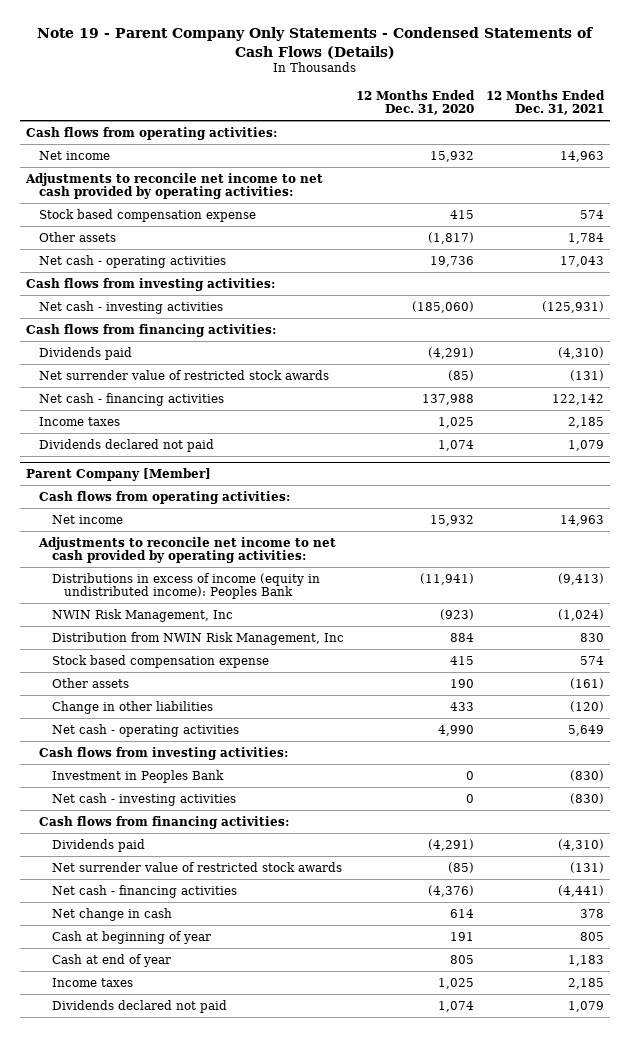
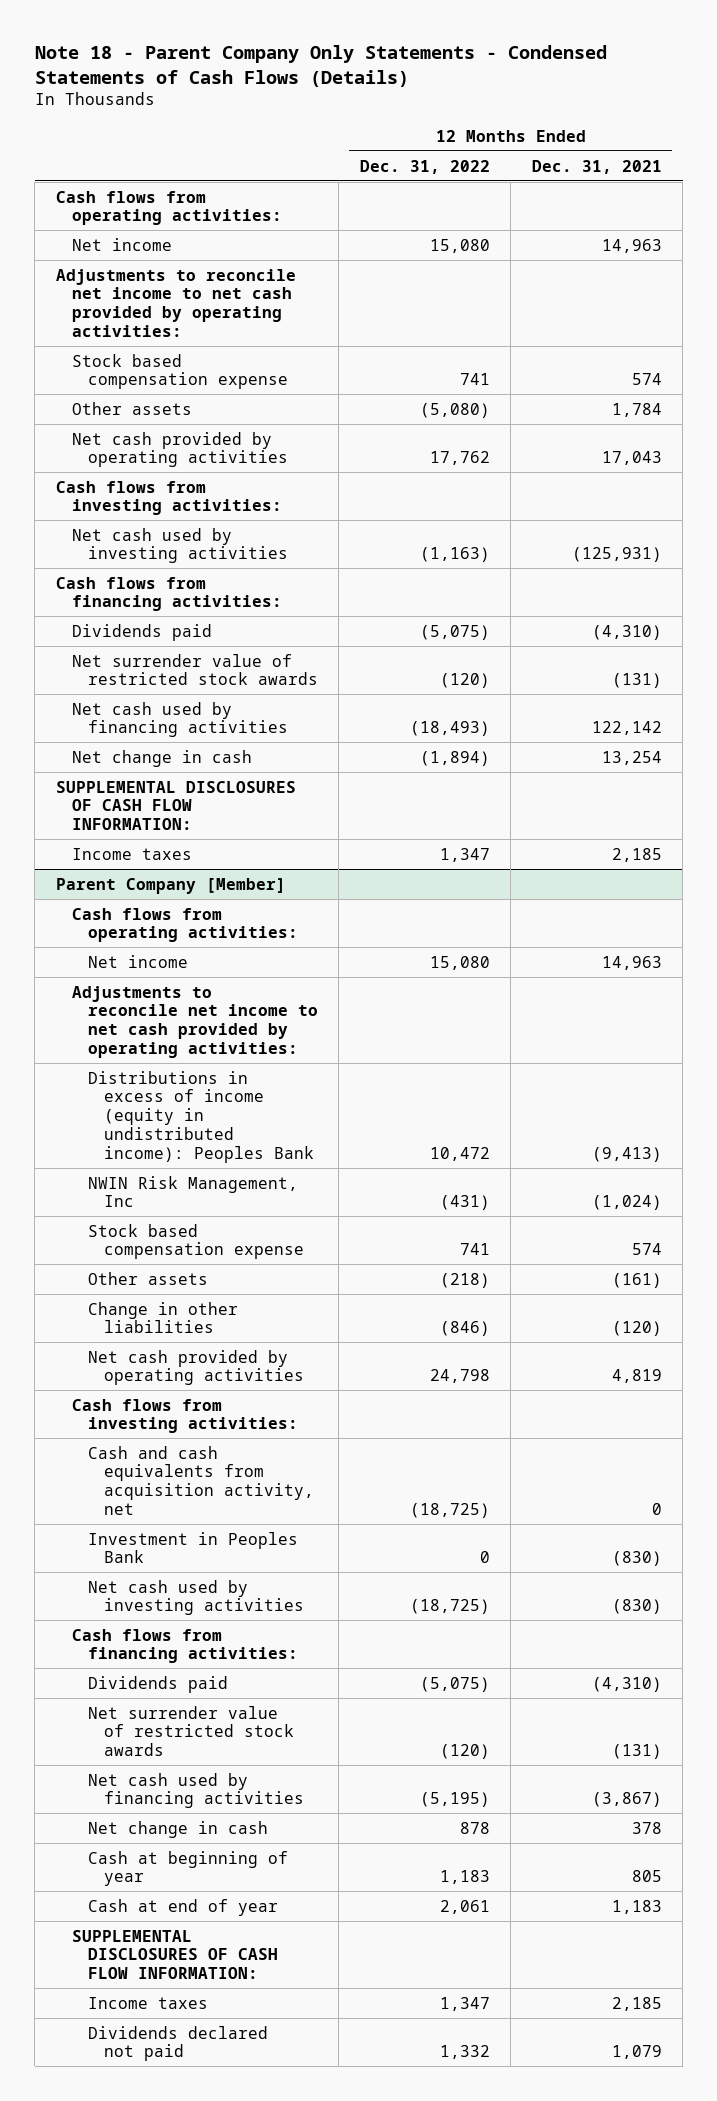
[37,27,594,59] Note 19 - Parent Company Only Statements - Condensed Statements of Cash Flows (Details) -> [34,45,607,87] Note 18 - Parent Company Only Statements - Condensed Statements of Cash Flows (Details)
[355,89,475,116] 12 Months Ended Dec. 31, 2020 -> none
none -> [359,159,490,174] Dec. 31, 2022
[39,254,227,268] Net cash - operating activities -> [71,431,288,468] Net cash provided by operating activities
[39,300,224,314] Net cash - investing activities -> [71,527,288,564] Net cash used by investing activities
[39,392,225,406] Net cash - financing activities -> [71,701,288,738] Net cash used by financing activities
none -> [71,749,252,767] Net change in cash
none -> [55,780,296,831] SUPPLEMENTAL DISCLOSURES OF CASH FLOW INFORMATION:
[39,438,215,452] Dividends declared not paid -> none
[51,631,344,645] Distribution from NWIN Risk Management, Inc -> none
[51,723,239,737] Net cash - operating activities -> [87,1349,304,1386] Net cash provided by operating activities
[568,724,605,736] 5,649 -> [611,1369,662,1384] 4,819
none -> [87,1445,314,1516] Cash and cash equivalents from acquisition activity, net
[51,792,236,806] Net cash - investing activities -> [87,1579,304,1616] Net cash used by investing activities
[51,884,237,898] Net cash - financing activities -> [87,1772,304,1809] Net cash used by financing activities
[558,884,605,897] (4,441) -> [591,1792,662,1808] (3,867)
none -> [71,1929,278,1980] SUPPLEMENTAL DISCLOSURES OF CASH FLOW INFORMATION:

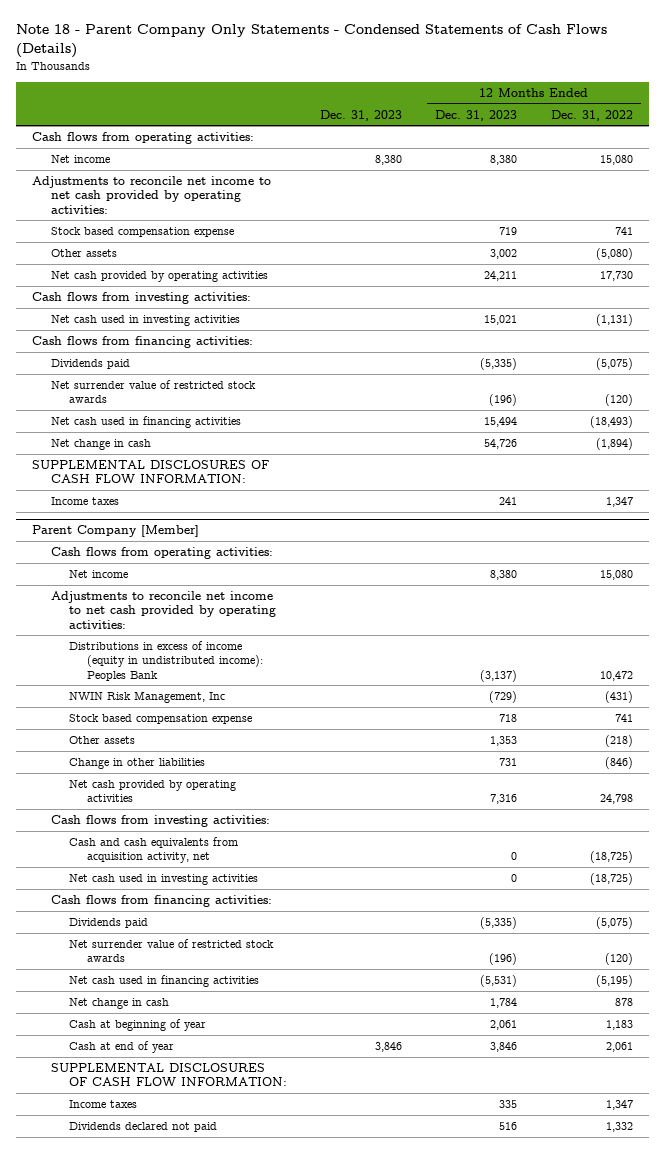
[531,159,662,174] Dec. 31, 2021 -> none
none -> [320,109,403,121] Dec. 31, 2023
none -> [435,109,518,121] Dec. 31, 2023
[429,451,490,466] 17,762 -> [599,271,633,282] 17,730
[71,527,288,564] Net cash used by investing activities -> [50,315,240,327] Net cash used in investing activities
[419,547,490,563] (1,163) -> [595,314,633,327] (1,131)
[71,701,288,738] Net cash used by financing activities -> [50,416,241,429] Net cash used in financing activities
[87,1531,298,1564] Investment in Peoples Bank -> none
[87,1579,304,1616] Net cash used by investing activities -> [68,874,258,886] Net cash used in investing activities
[87,1772,304,1809] Net cash used by financing activities -> [68,975,259,988] Net cash used in financing activities

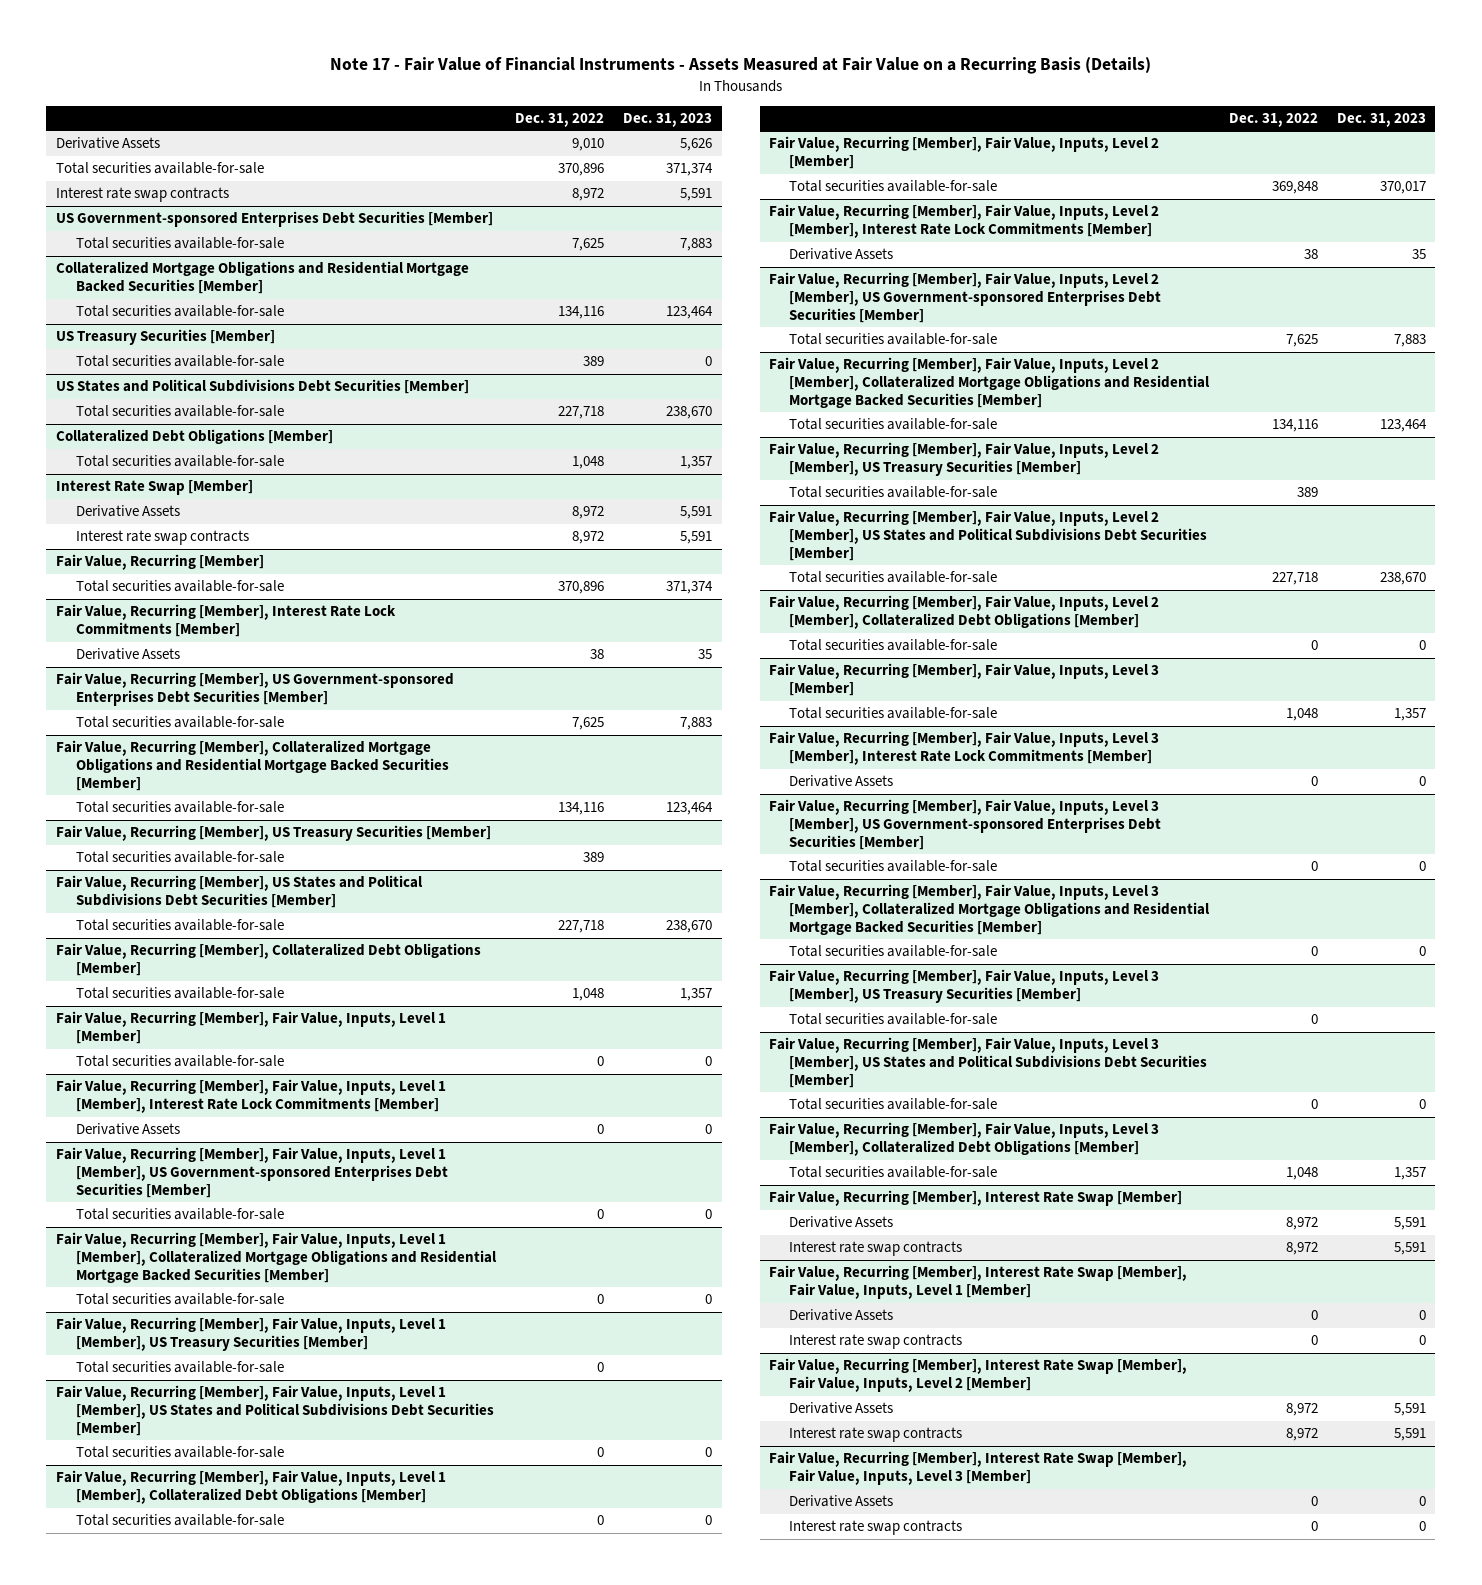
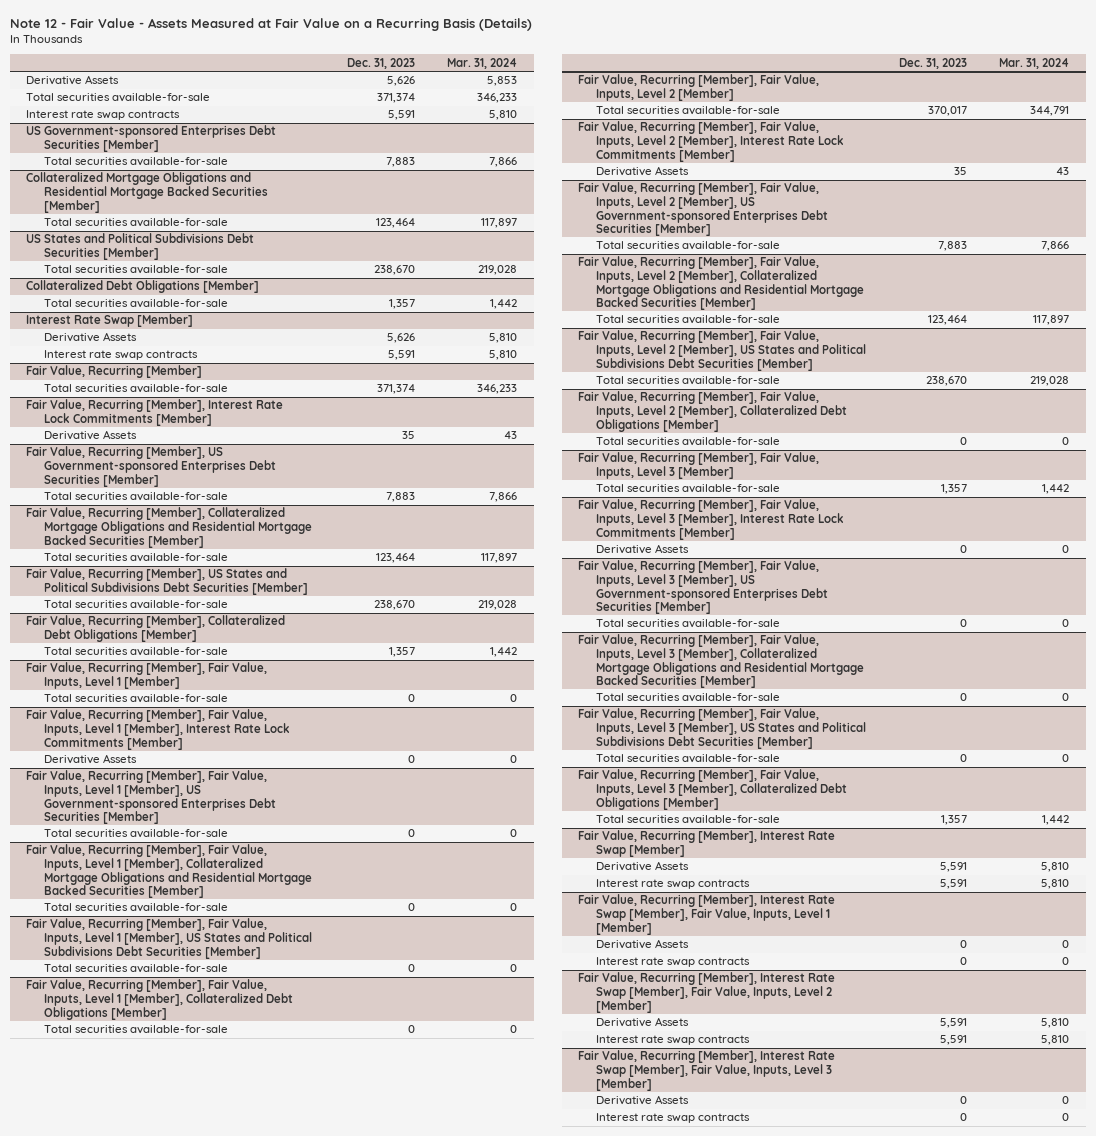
[329,56,1151,74] Note 17 - Fair Value of Financial Instruments - Assets Measured at Fair Value on a Recurring Basis (Details) -> [10,17,533,31] Note 12 - Fair Value - Assets Measured at Fair Value on a Recurring Basis (Details)
[515,113,605,128] Dec. 31, 2022 -> none
none -> [447,57,518,69] Mar. 31, 2024
[55,329,275,346] US Treasury Securities [Member] -> none
[75,355,284,368] Total securities available-for-sale -> none
[680,506,713,520] 5,591 -> [386,333,415,344] 5,626
[55,825,491,842] Fair Value, Recurring [Member], US Treasury Securities [Member] -> none
[75,851,284,864] Total securities available-for-sale -> none
[55,1317,446,1352] Fair Value, Recurring [Member], Fair Value, Inputs, Level 1 [Member], US Treasury Securities [Member] -> none
[75,1361,284,1374] Total securities available-for-sale -> none
[769,442,1160,477] Fair Value, Recurring [Member], Fair Value, Inputs, Level 2 [Member], US Treasury Securities [Member] -> none
[789,486,998,499] Total securities available-for-sale -> none
[769,969,1160,1004] Fair Value, Recurring [Member], Fair Value, Inputs, Level 3 [Member], US Treasury Securities [Member] -> none
[789,1013,998,1026] Total securities available-for-sale -> none

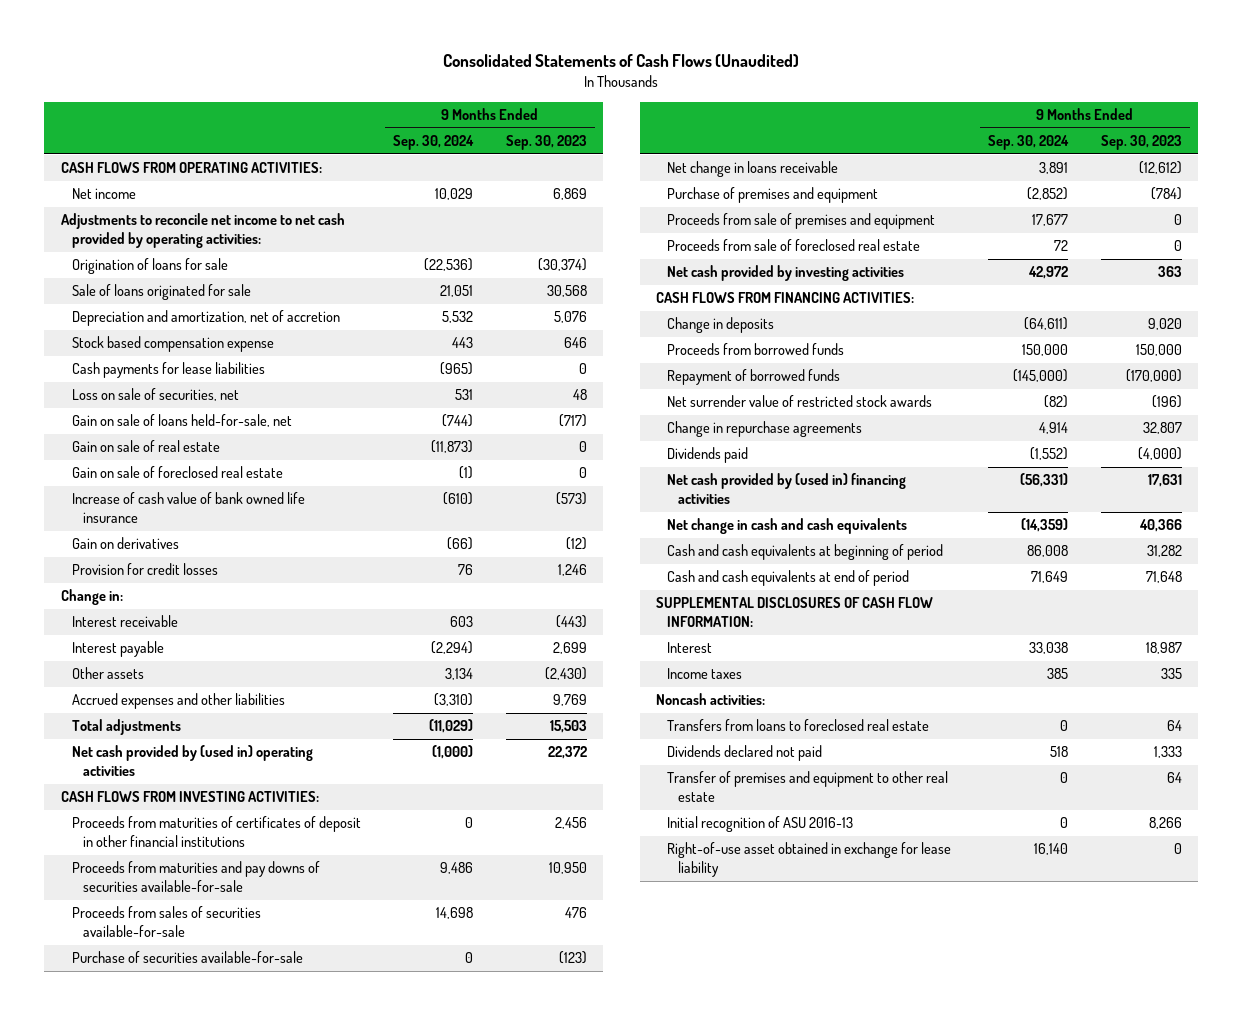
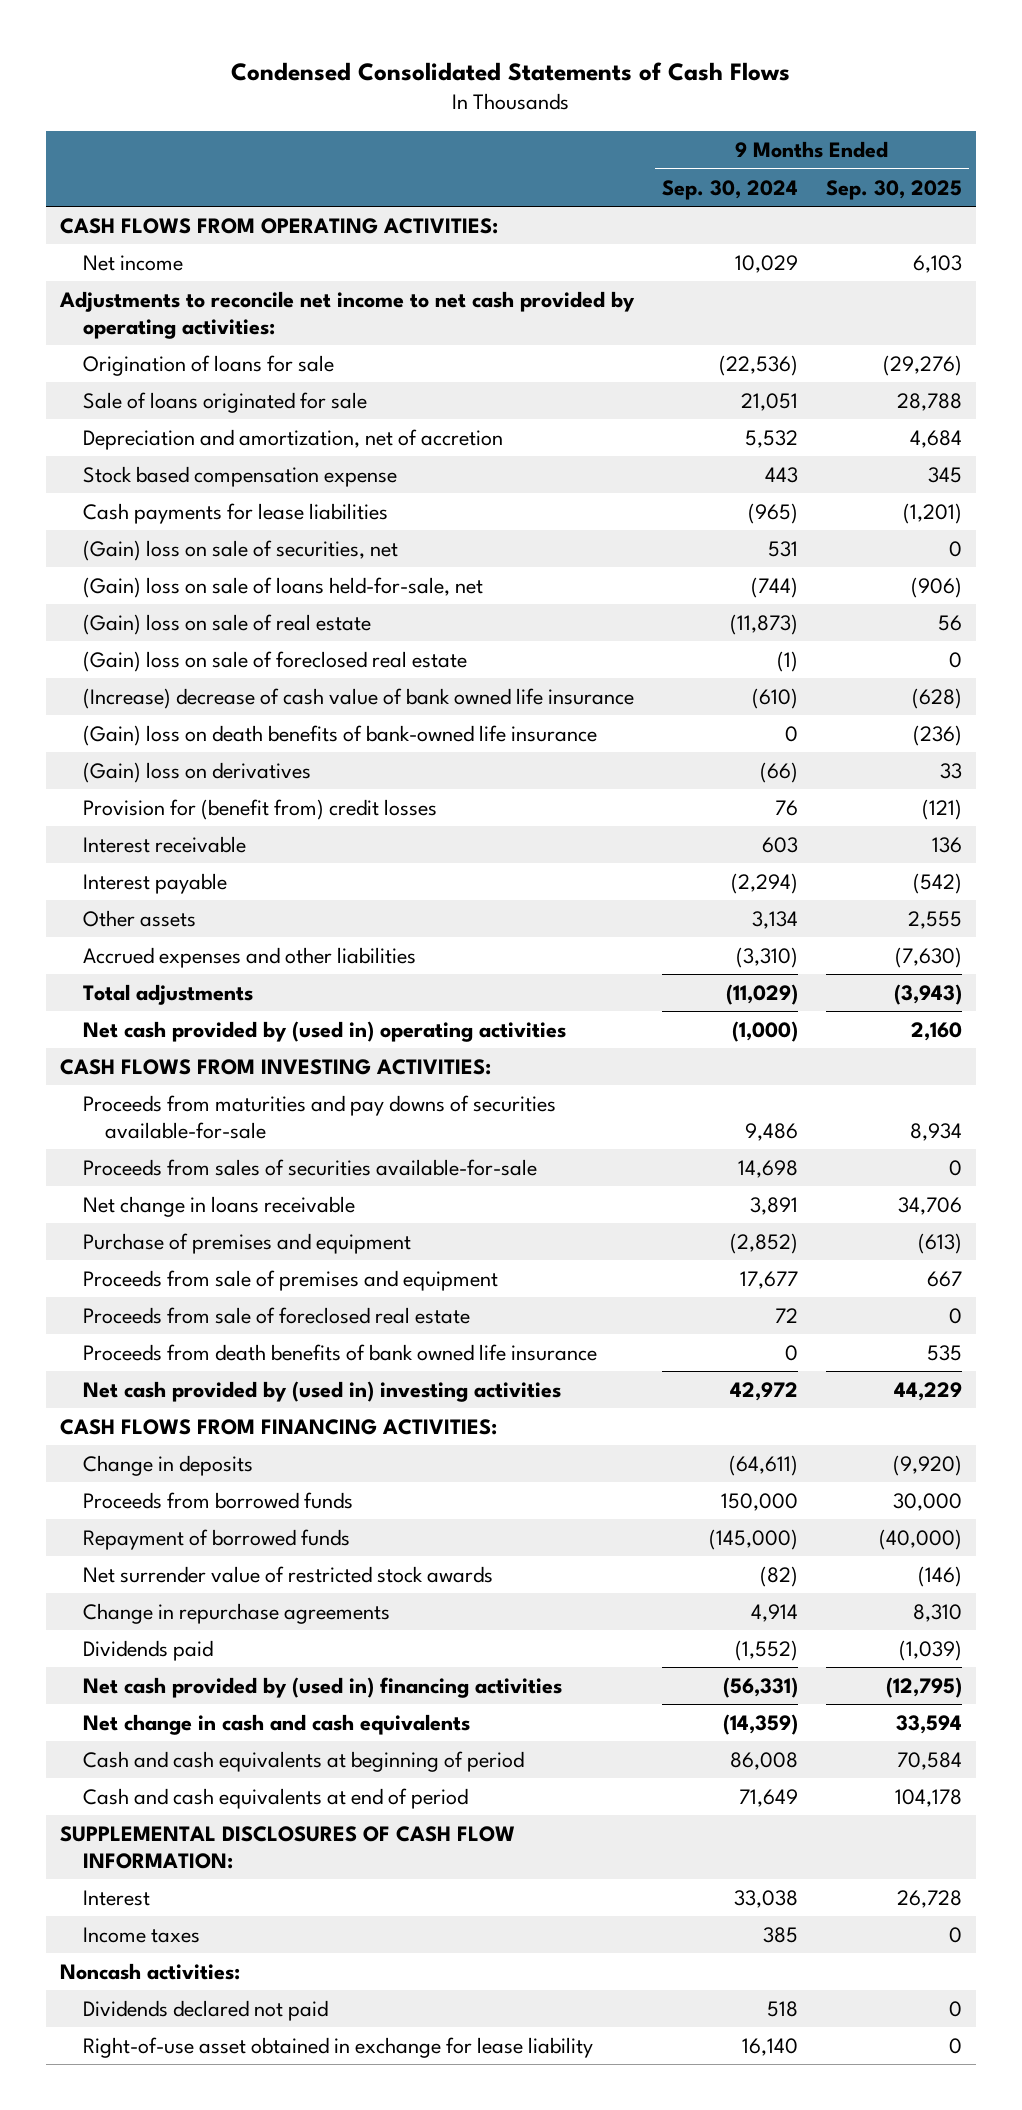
[443,54,800,68] Consolidated Statements of Cash Flows (Unaudited) -> [231,61,791,81] Condensed Consolidated Statements of Cash Flows
[505,134,587,150] Sep. 30, 2023 -> none
none -> [826,179,963,200] Sep. 30, 2025
[60,589,123,606] Change in: -> none
[71,388,239,402] Loss on sale of securities, net -> [82,539,398,561] (Gain) loss on sale of securities, net
[71,414,292,428] Gain on sale of loans held-for-sale, net -> [82,576,483,598] (Gain) loss on sale of loans held-for-sale, net
[71,440,220,453] Gain on sale of real estate -> [82,613,371,635] (Gain) loss on sale of real estate
[71,466,283,479] Gain on sale of foreclosed real estate -> [82,650,467,672] (Gain) loss on sale of foreclosed real estate
[71,492,305,524] Increase of cash value of bank owned life insurance -> [82,687,634,709] (Increase) decrease of cash value of bank owned life insurance
none -> [82,724,597,746] (Gain) loss on death benefits of bank-owned life insurance
[71,537,179,550] Gain on derivatives -> [82,761,311,783] (Gain) loss on derivatives
[71,563,218,576] Provision for credit losses -> [82,798,437,820] Provision for (benefit from) credit losses
[71,816,361,848] Proceeds from maturities of certificates of deposit in other financial institutions -> none
[71,951,303,964] Purchase of securities available-for-sale -> none
none -> [82,1343,597,1361] Proceeds from death benefits of bank owned life insurance
[666,265,904,282] Net cash provided by investing activities -> [82,1380,561,1402] Net cash provided by (used in) investing activities
[666,719,929,732] Transfers from loans to foreclosed real estate -> none
[666,771,948,803] Transfer of premises and equipment to other real estate -> none
[666,816,853,833] Initial recognition of ASU 2016-13 -> none

